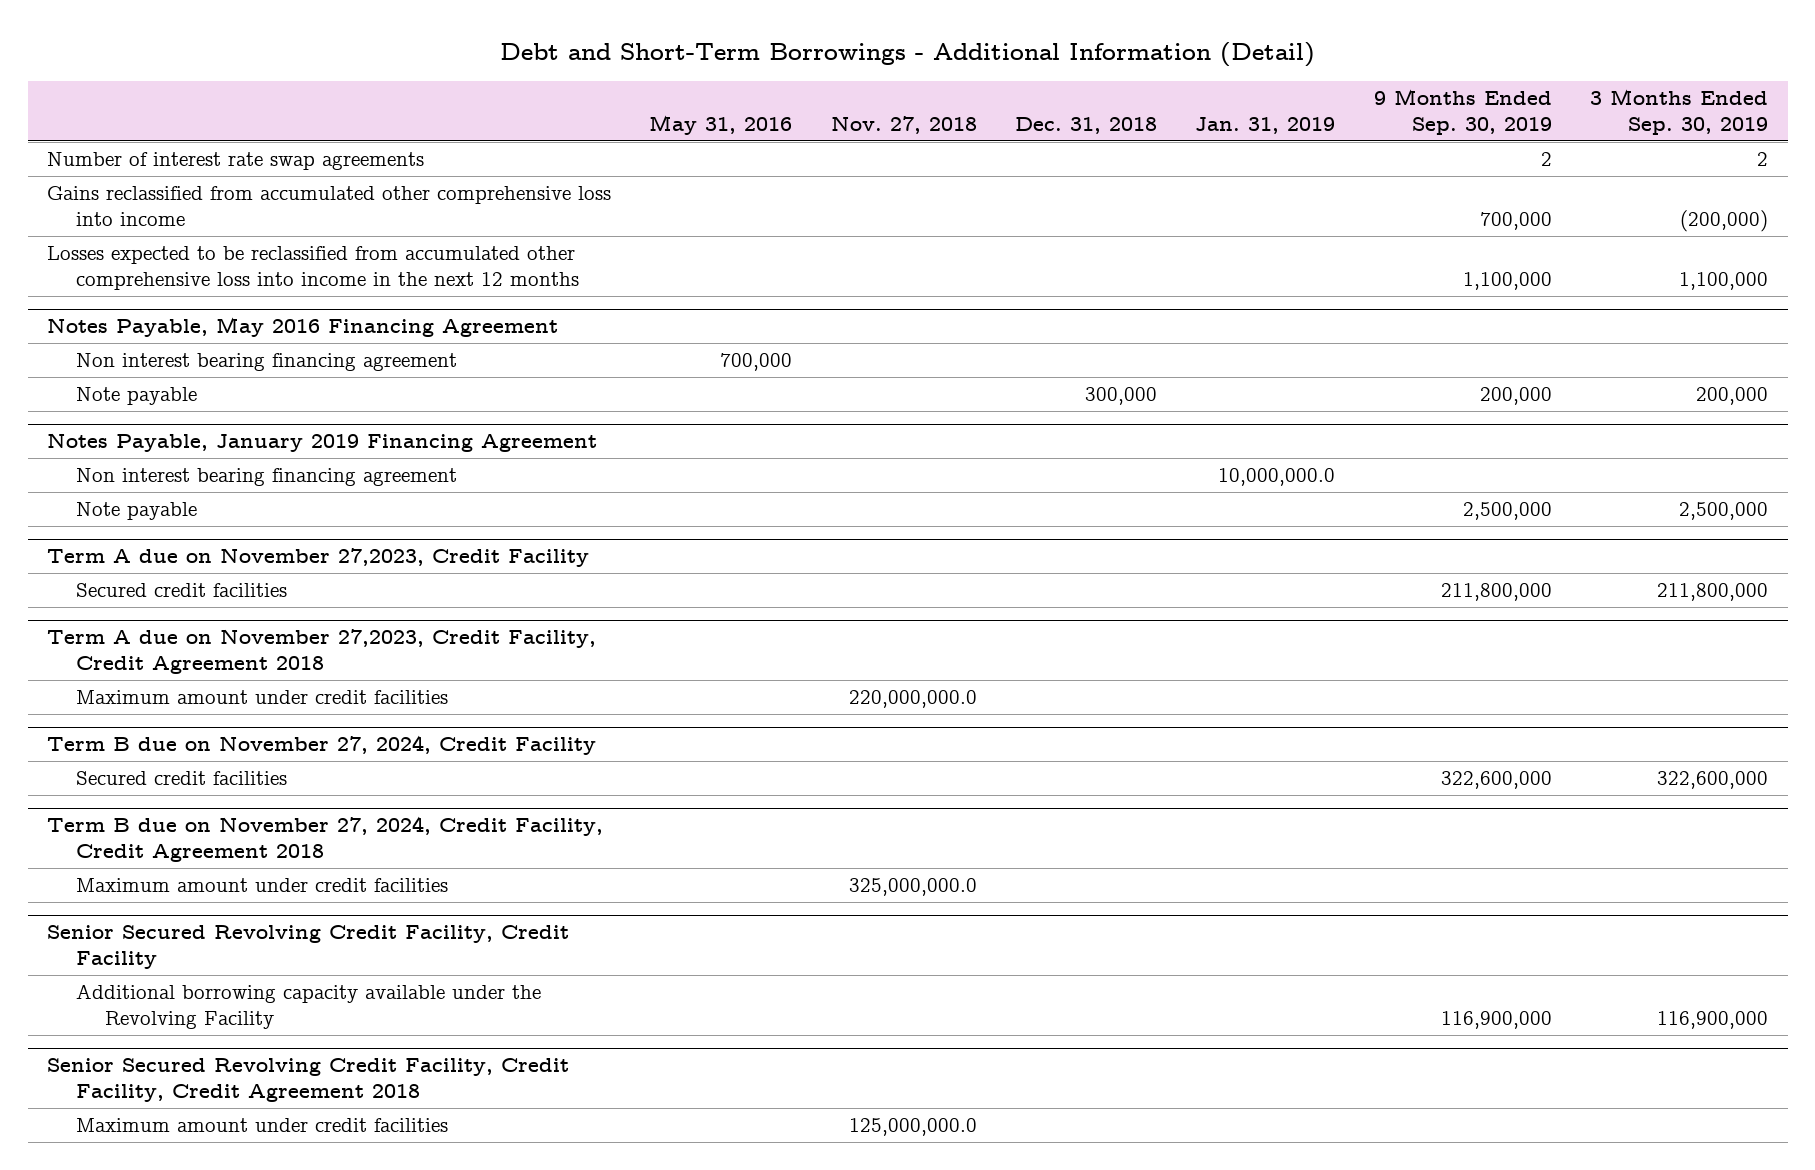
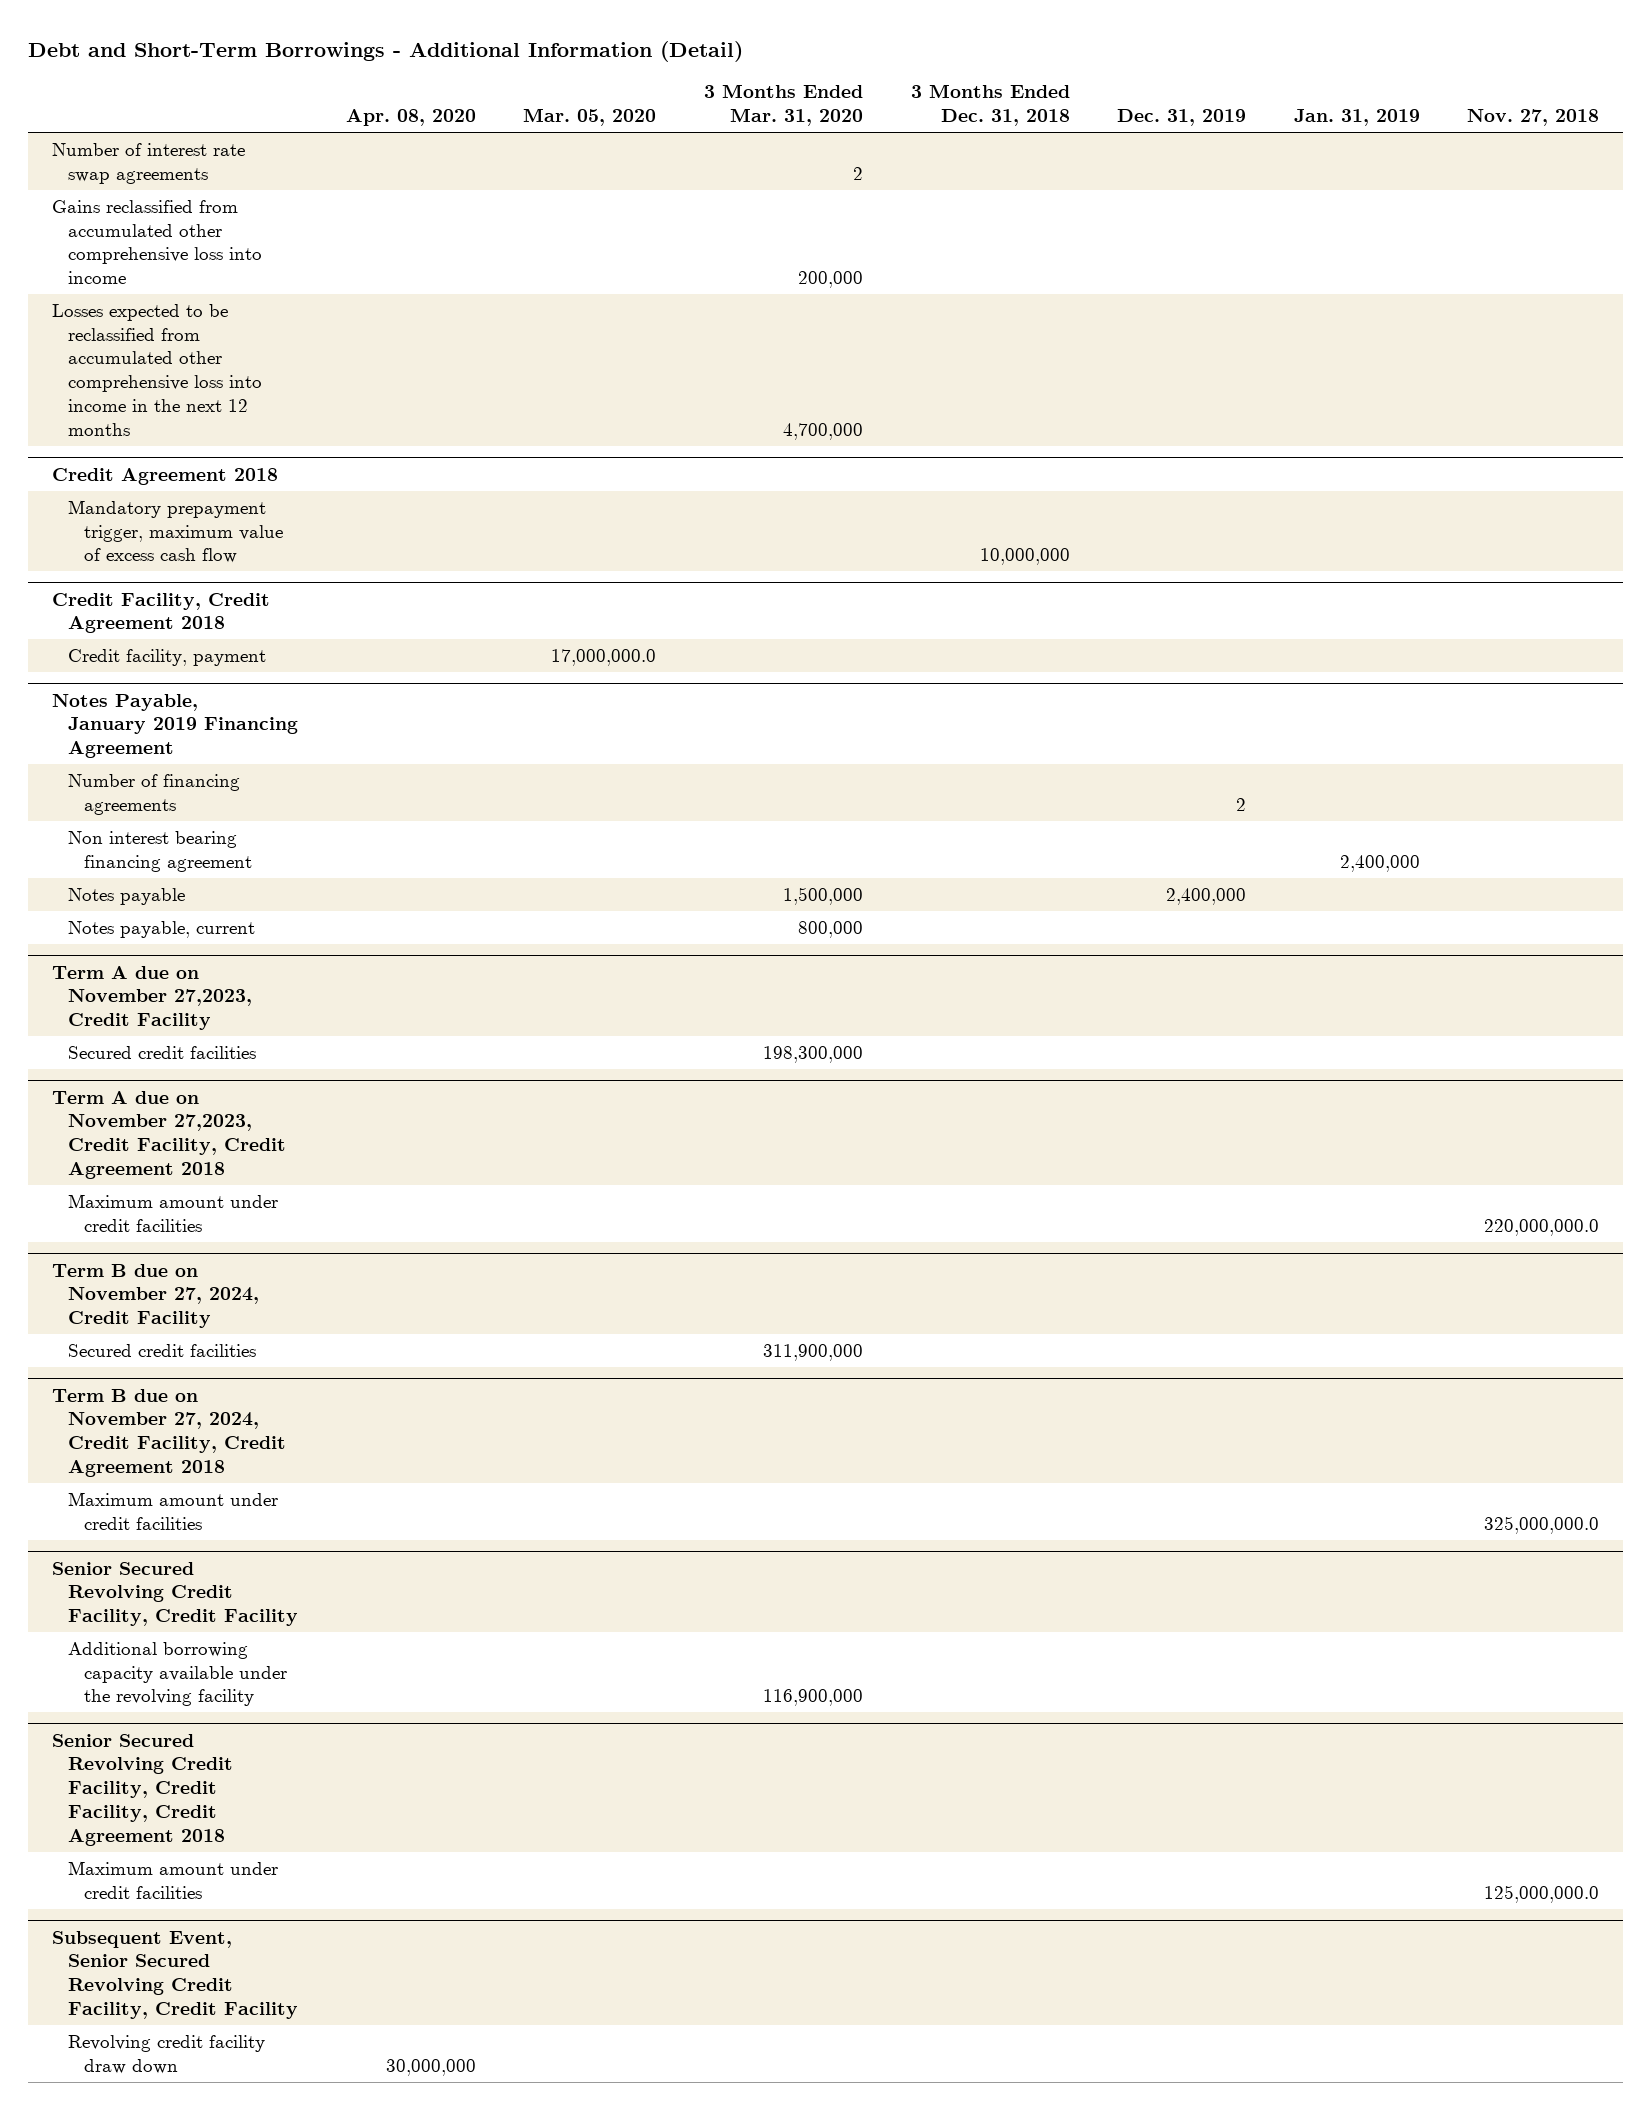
[649,114,793,135] May 31, 2016 -> none
[1015,116,1158,134] Dec. 31, 2018 -> none
[1373,88,1552,135] 9 Months Ended Sep. 30, 2019 -> none
[1590,88,1769,135] 3 Months Ended Sep. 30, 2019 -> none
none -> [345,108,476,126] Apr. 08, 2020
none -> [523,107,657,126] Mar. 05, 2020
none -> [704,84,864,126] 3 Months Ended Mar. 31, 2020
none -> [910,84,1070,126] 3 Months Ended Dec. 31, 2018
none -> [1117,108,1247,126] Dec. 31, 2019
[46,317,558,338] Notes Payable, May 2016 Financing Agreement -> none
[75,353,457,372] Non interest bearing financing agreement -> none
[75,387,197,406] Note payable -> none
none -> [52,467,279,485] Credit Agreement 2018
none -> [68,499,284,564] Mandatory prepayment trigger, maximum value of excess cash flow
none -> [52,592,271,634] Credit Facility, Credit Agreement 2018
none -> [68,648,267,666] Credit facility, payment
none -> [68,773,241,815] Number of financing agreements
[1218,468,1336,487] 10,000,000.0 -> [1339,854,1420,872] 2,400,000
[75,502,197,521] Note payable -> [68,887,186,905] Notes payable
none -> [68,920,256,938] Notes payable, current
[75,984,541,1030] Additional borrowing capacity available under the Revolving Facility -> [68,1641,288,1707] Additional borrowing capacity available under the revolving facility
none -> [52,1930,299,2020] Subsequent Event, Senior Secured Revolving Credit Facility, Credit Facility
none -> [68,2034,266,2074] Revolving credit facility draw down

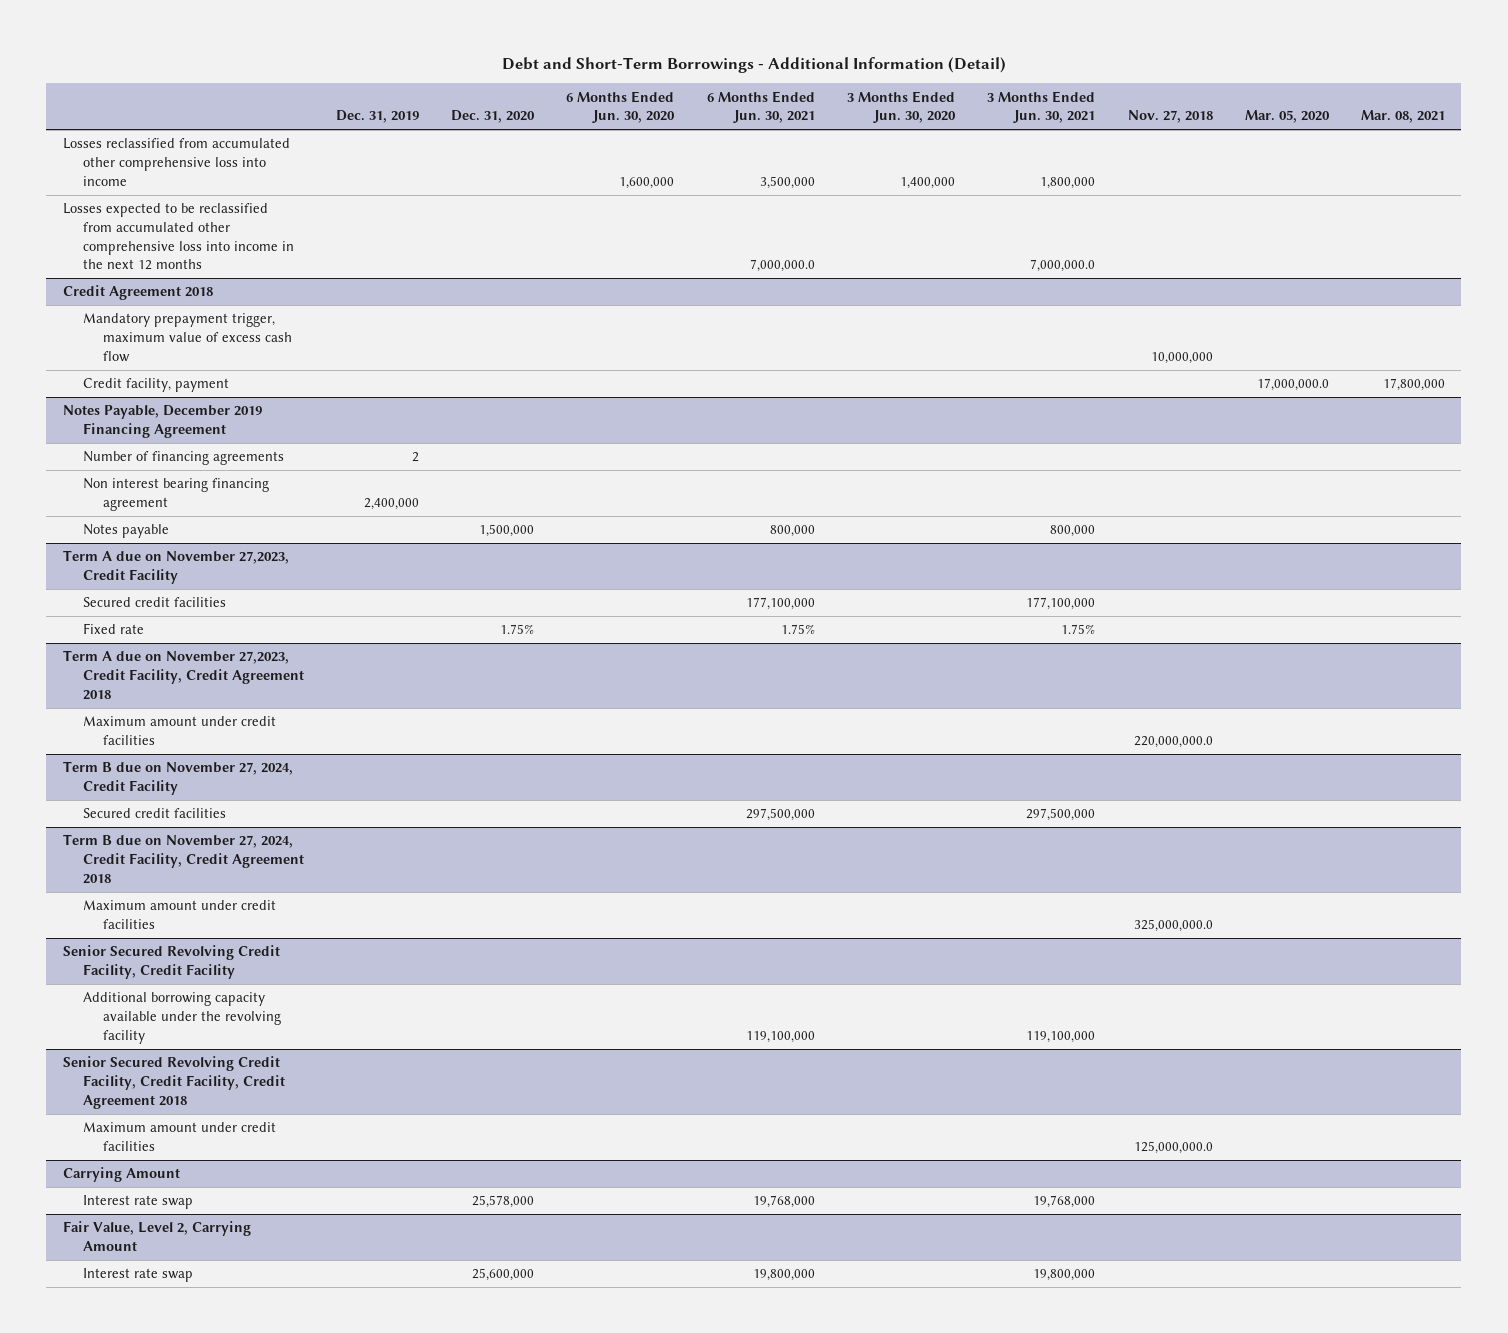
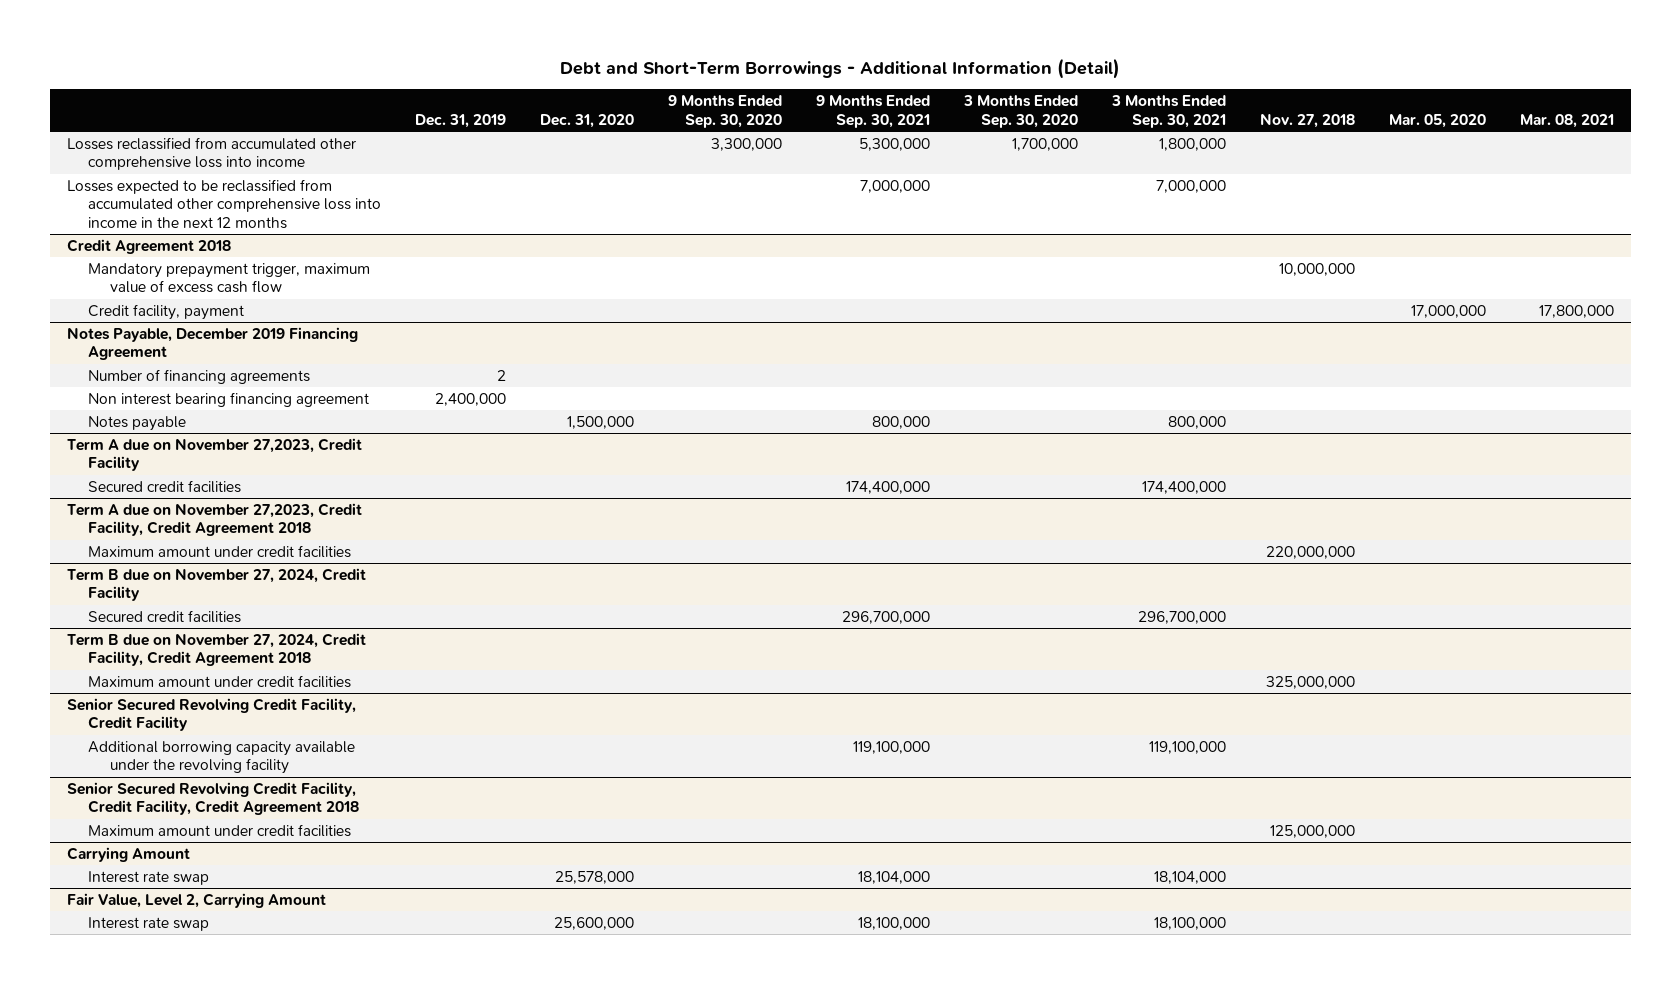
[566,90,676,124] 6 Months Ended Jun. 30, 2020 -> none
[706,90,815,124] 6 Months Ended Jun. 30, 2021 -> none
[847,90,957,124] 3 Months Ended Jun. 30, 2020 -> none
[987,90,1096,124] 3 Months Ended Jun. 30, 2021 -> none
none -> [668,95,783,128] 9 Months Ended Sep. 30, 2020
none -> [815,95,930,128] 9 Months Ended Sep. 30, 2021
none -> [962,95,1078,128] 3 Months Ended Sep. 30, 2020
none -> [1110,95,1226,128] 3 Months Ended Sep. 30, 2021
[1256,378,1329,392] 17,000,000.0 -> [1410,304,1486,318] 17,000,000
[82,623,144,635] Fixed rate -> none
[1133,736,1213,749] 220,000,000.0 -> [1265,545,1355,559] 220,000,000
[1133,919,1213,933] 325,000,000.0 -> [1265,675,1355,689] 325,000,000
[1133,1141,1213,1155] 125,000,000.0 -> [1269,824,1355,838] 125,000,000

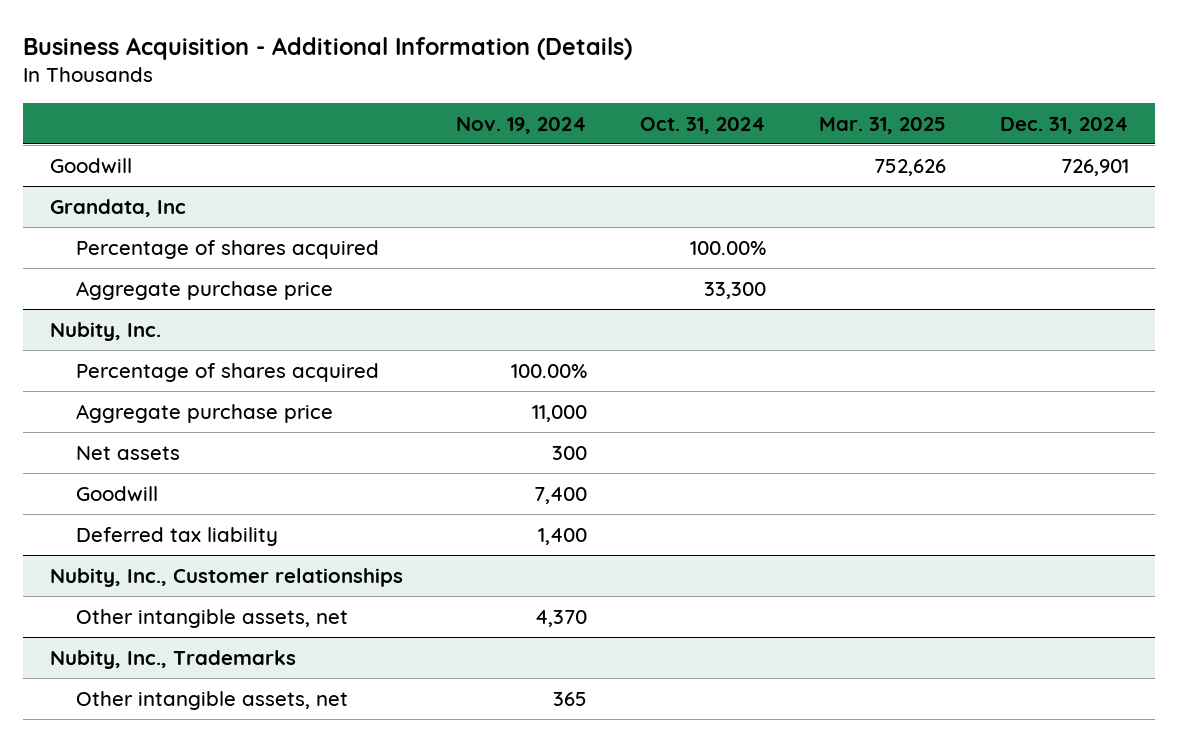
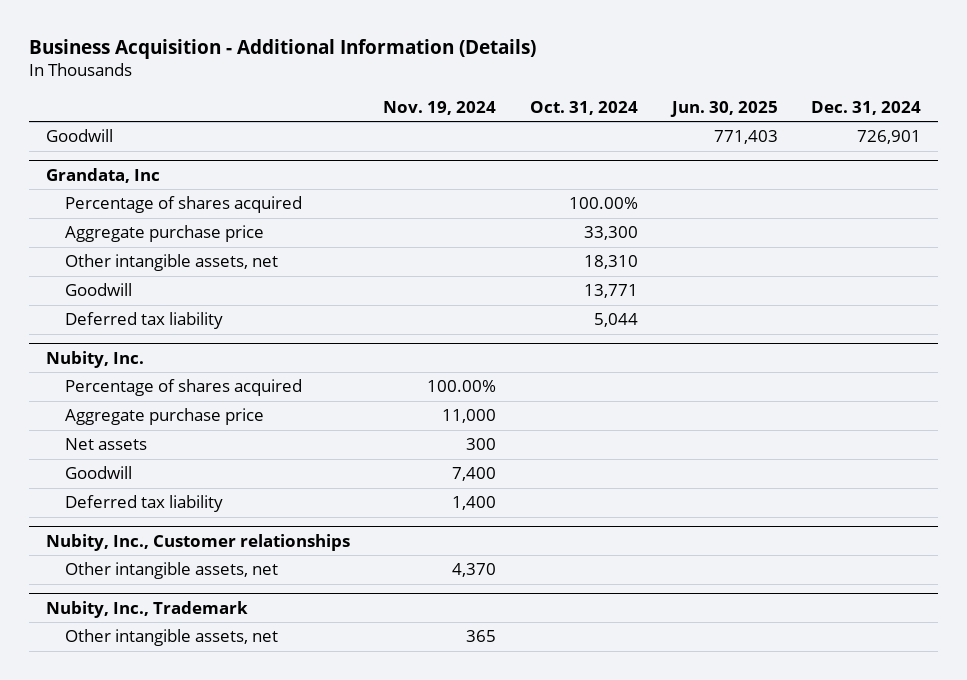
[819,116,947,134] Mar. 31, 2025 -> none
none -> [669,100,778,117] Jun. 30, 2025
none -> [64,254,278,272] Other intangible assets, net
none -> [64,283,132,297] Goodwill
none -> [64,312,223,330] Deferred tax liability
[49,649,296,669] Nubity, Inc., Trademarks -> [45,600,248,618] Nubity, Inc., Trademark

